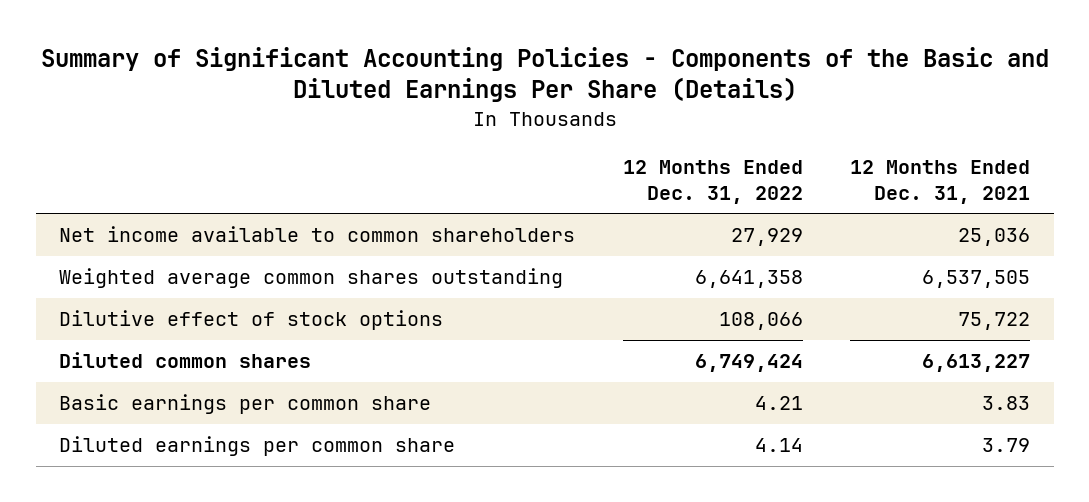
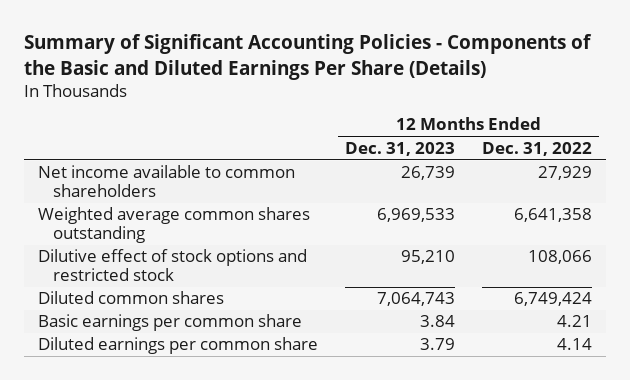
[850,160,1031,204] 12 Months Ended Dec. 31, 2021 -> none
none -> [344,141,455,156] Dec. 31, 2023
[59,310,444,331] Dilutive effect of stock options -> [37,249,307,282] Dilutive effect of stock options and restricted stock

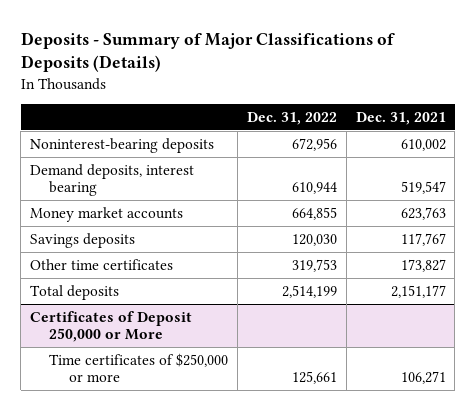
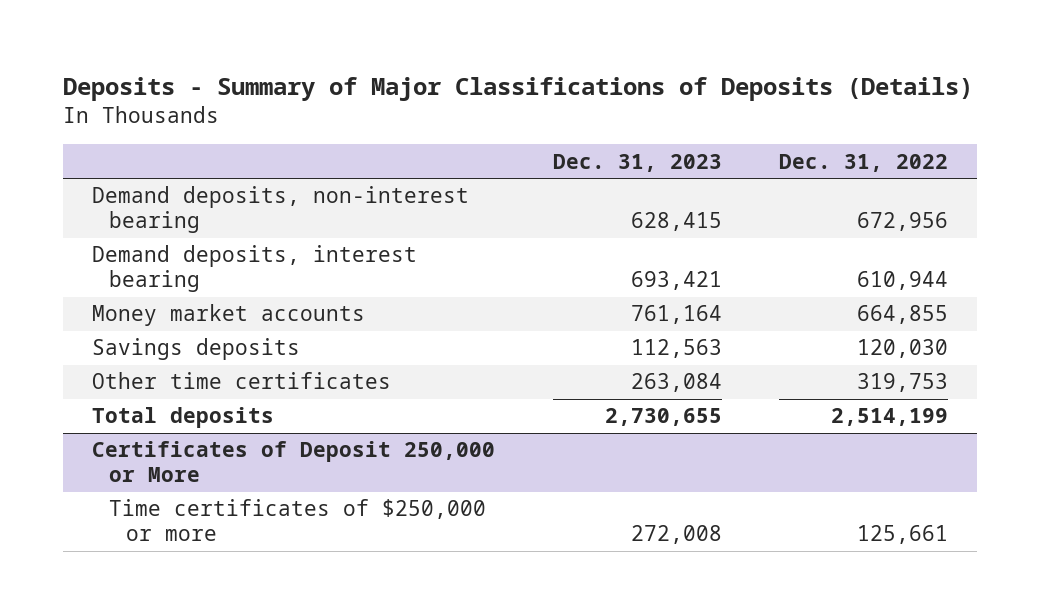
[355,111,446,125] Dec. 31, 2021 -> none
none -> [552,153,722,172] Dec. 31, 2023
[30,137,215,153] Noninterest-bearing deposits -> [91,186,469,234] Demand deposits, non-interest bearing

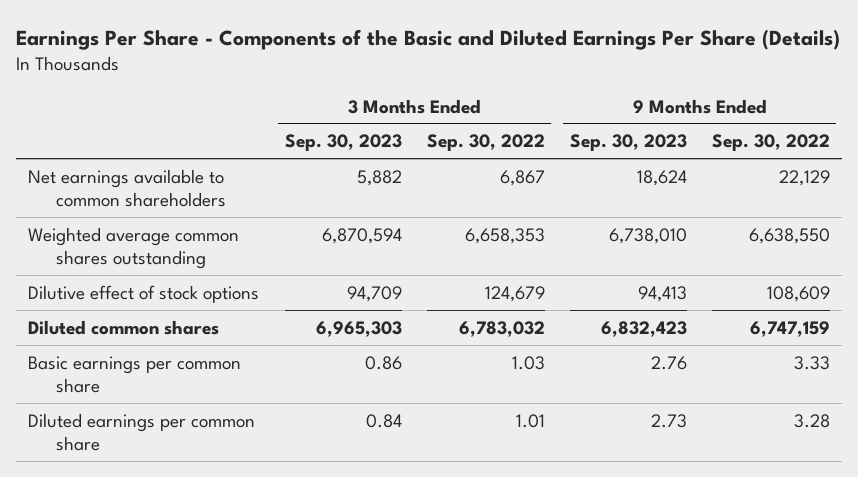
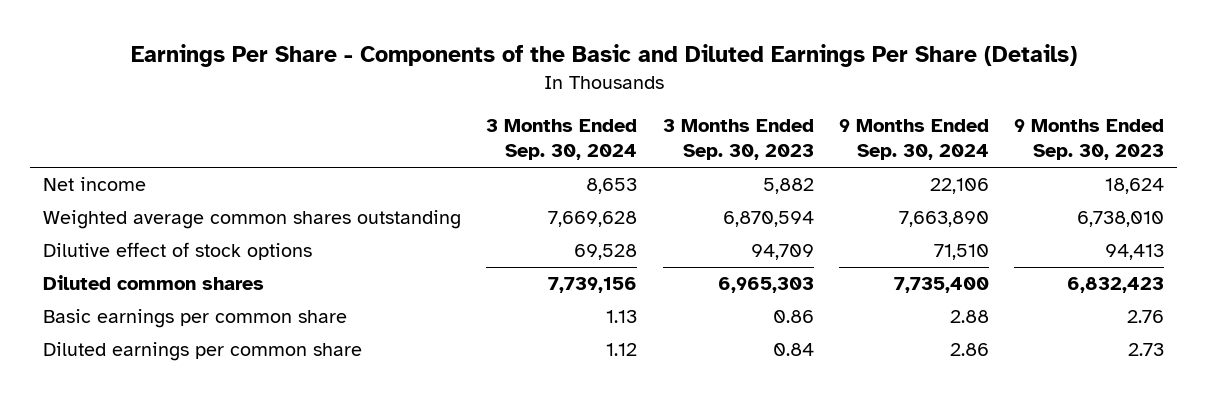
[426,134,545,152] Sep. 30, 2022 -> none
[711,134,830,152] Sep. 30, 2022 -> none
none -> [486,119,638,161] 3 Months Ended Sep. 30, 2024
none -> [838,119,989,161] 9 Months Ended Sep. 30, 2024
[28,168,227,207] Net earnings available to common shareholders -> [42,177,146,192] Net income

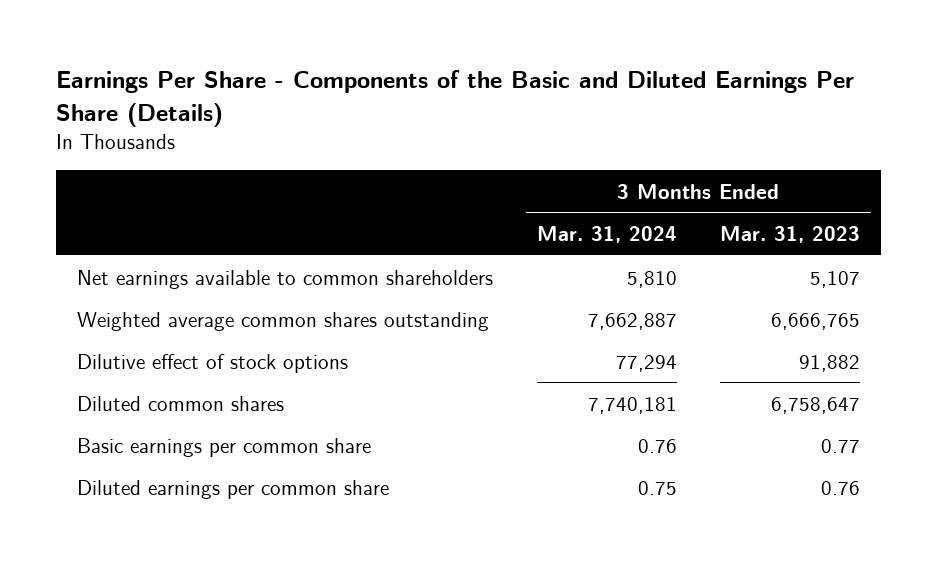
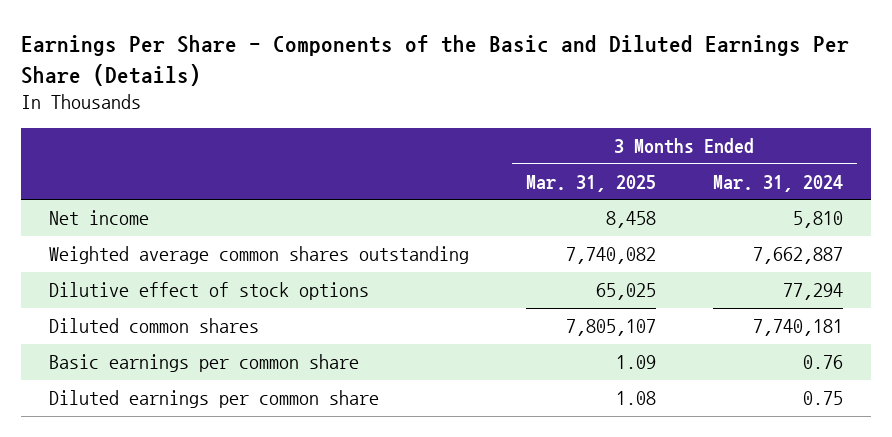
[719,226,860,244] Mar. 31, 2023 -> none
none -> [525,174,656,192] Mar. 31, 2025
[77,269,494,289] Net earnings available to common shareholders -> [49,210,150,226] Net income

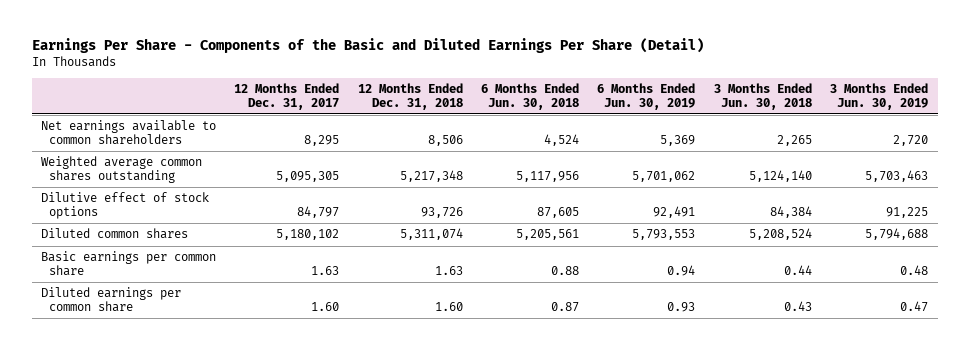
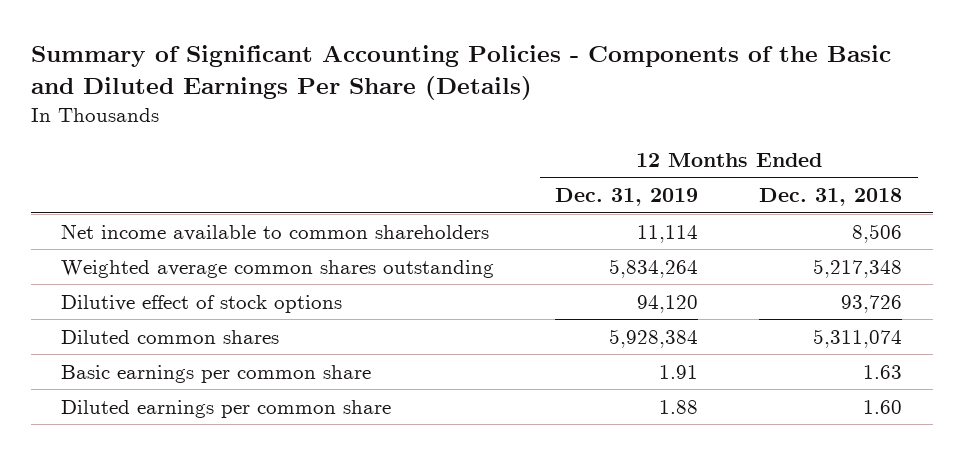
[31,37,704,53] Earnings Per Share - Components of the Basic and Diluted Earnings Per Share (Detail) -> [30,45,891,101] Summary of Significant Accounting Policies - Components of the Basic and Diluted Earnings Per Share (Details)
[234,83,340,110] 12 Months Ended Dec. 31, 2017 -> none
[481,83,580,110] 6 Months Ended Jun. 30, 2018 -> none
[597,83,696,110] 6 Months Ended Jun. 30, 2019 -> none
[713,83,812,110] 3 Months Ended Jun. 30, 2018 -> none
[830,83,929,110] 3 Months Ended Jun. 30, 2019 -> none
none -> [555,188,699,207] Dec. 31, 2019
[40,120,216,146] Net earnings available to common shareholders -> [61,223,490,241] Net income available to common shareholders

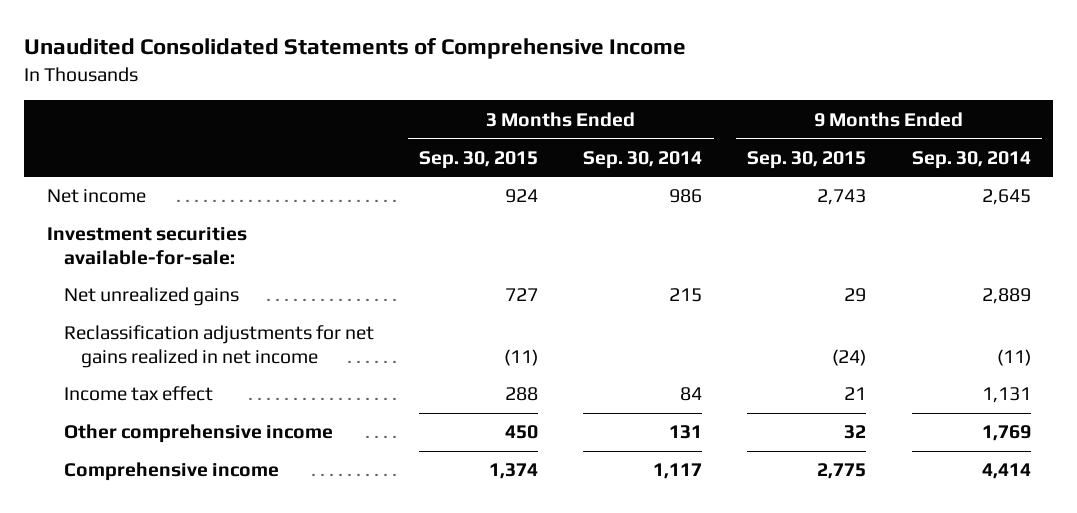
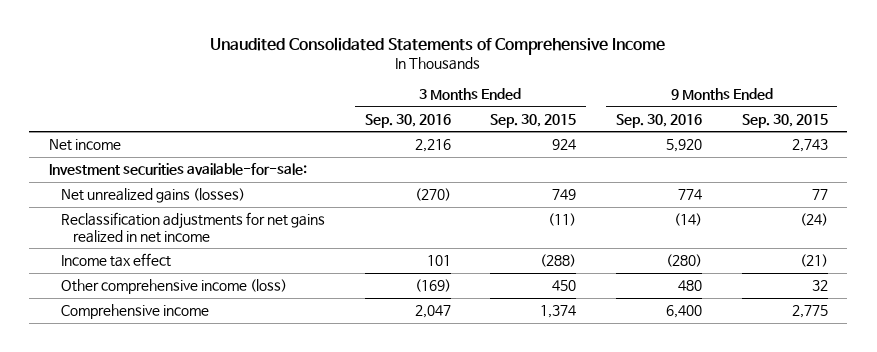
[583,150,703,169] Sep. 30, 2014 -> none
[911,150,1031,169] Sep. 30, 2014 -> none
none -> [364,113,451,128] Sep. 30, 2016
none -> [615,113,702,128] Sep. 30, 2016
[63,287,239,307] Net unrealized gains -> [61,188,246,204] Net unrealized gains (losses)
[505,288,539,302] 727 -> [552,189,577,201] 749
[844,288,867,303] 29 -> [811,189,828,201] 77
[505,387,539,402] 288 -> [540,254,577,268] (288)
[844,387,867,401] 21 -> [799,254,828,268] (21)
[63,424,333,444] Other comprehensive income -> [61,279,288,295] Other comprehensive income (loss)

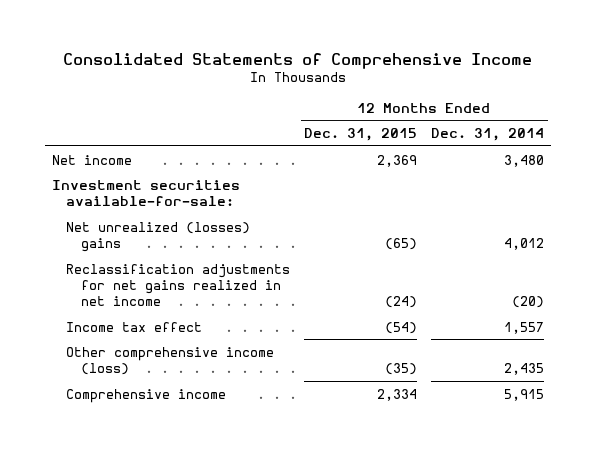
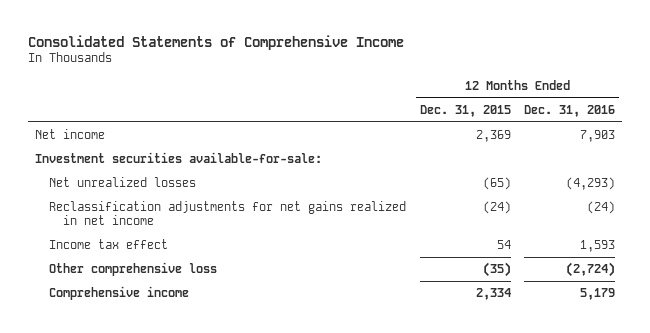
[431,127,545,141] Dec. 31, 2014 -> none
none -> [524,104,616,117] Dec. 31, 2016
[66,221,251,252] Net unrealized (losses) gains -> [49,176,197,187] Net unrealized losses
[385,321,418,334] (54) -> [496,239,511,249] 54
[66,346,275,375] Other comprehensive income (loss) -> [49,261,218,276] Other comprehensive loss

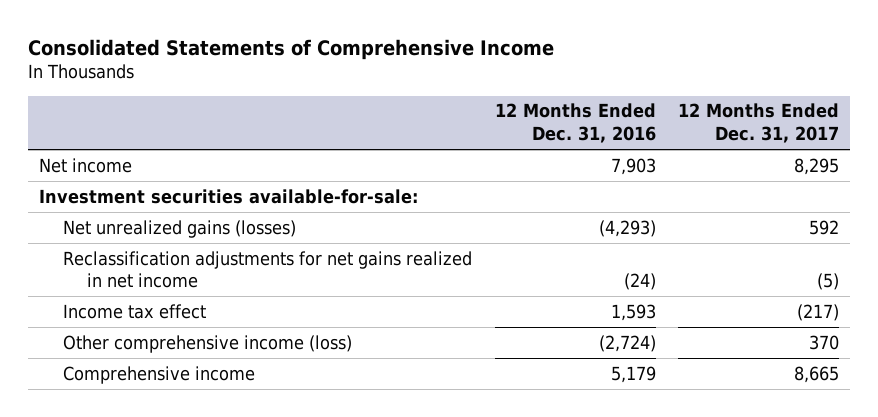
[419,104,511,117] Dec. 31, 2015 -> none
none -> [678,103,840,143] 12 Months Ended Dec. 31, 2017
[49,176,197,187] Net unrealized losses -> [63,219,297,238] Net unrealized gains (losses)
[49,261,218,276] Other comprehensive loss -> [63,334,353,353] Other comprehensive income (loss)

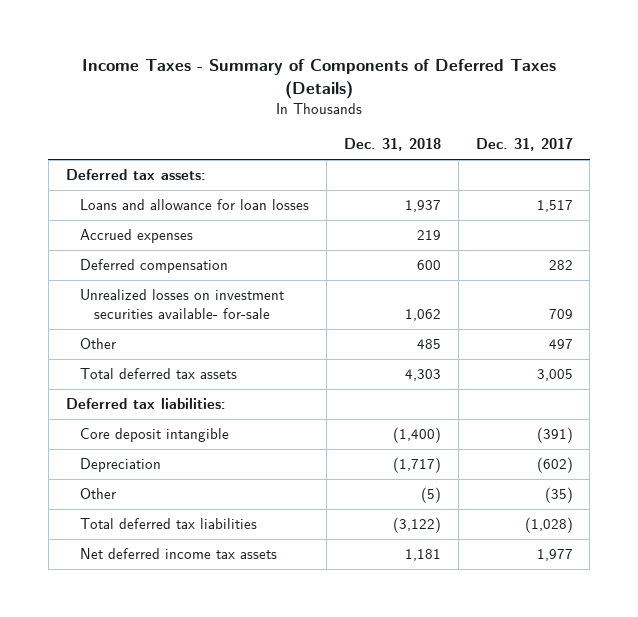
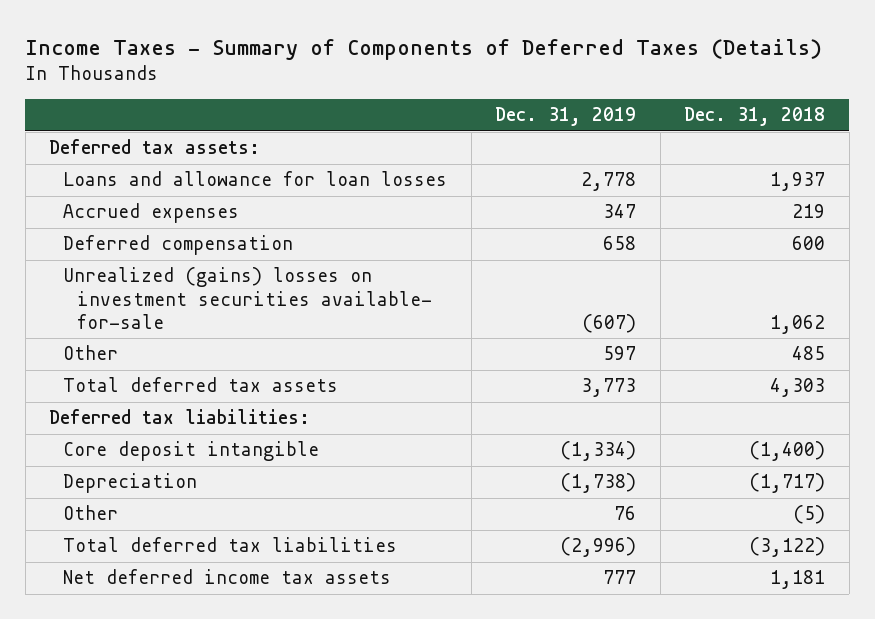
[475,138,573,152] Dec. 31, 2017 -> none
none -> [495,107,637,127] Dec. 31, 2019
[79,289,284,320] Unrealized losses on investment securities available- for-sale -> [63,267,433,329] Unrealized (gains) losses on investment securities available- for-sale

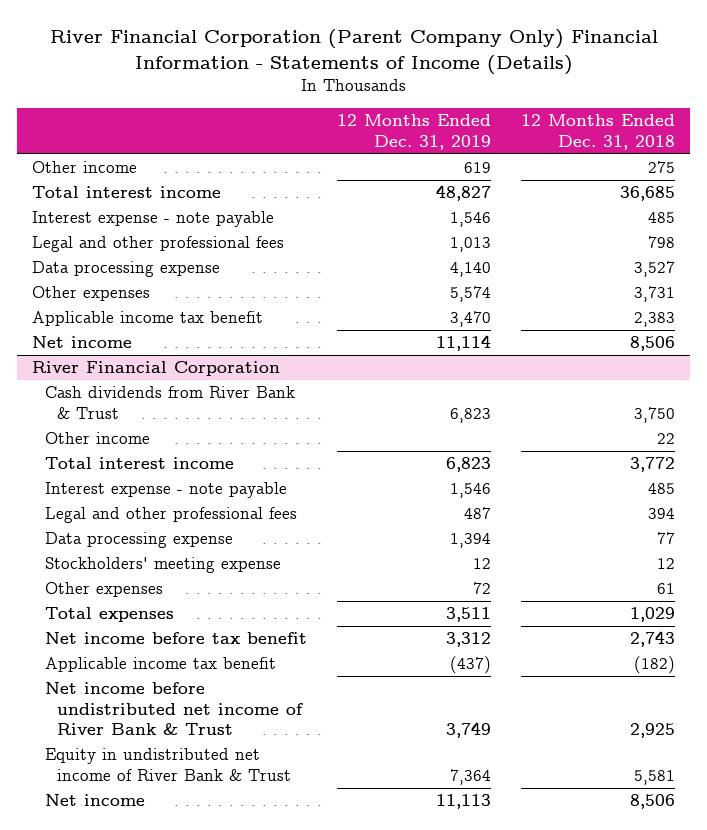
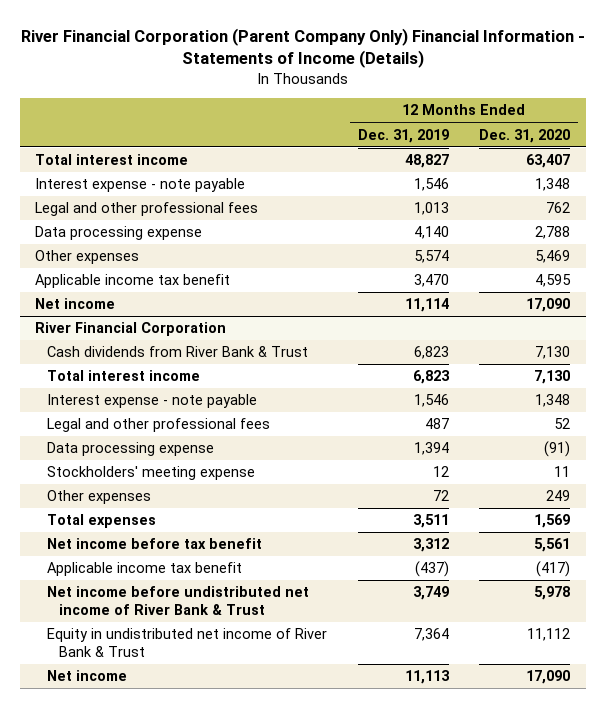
[521,114,676,150] 12 Months Ended Dec. 31, 2018 -> none
none -> [479,128,571,143] Dec. 31, 2020
[32,161,138,174] Other income -> none
[44,432,150,445] Other income -> none

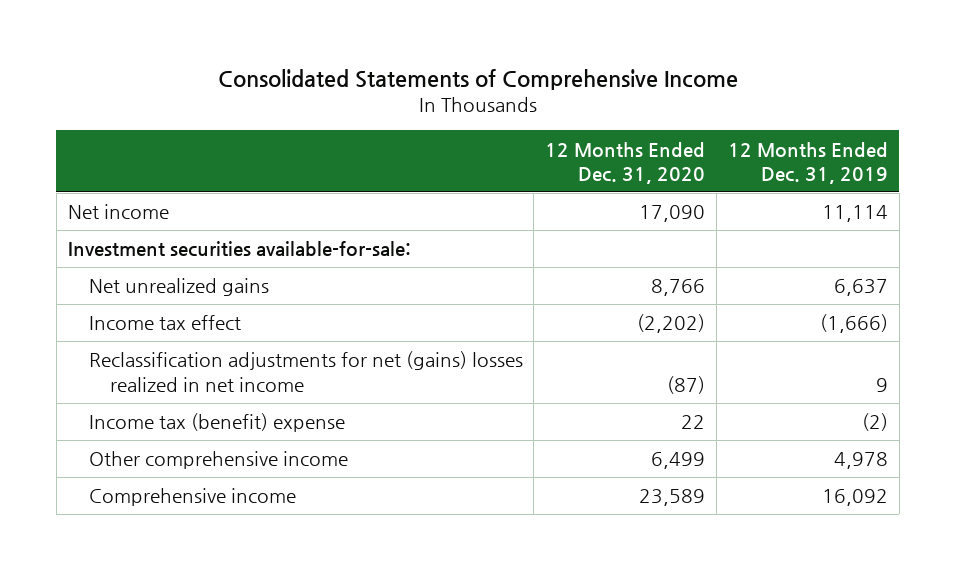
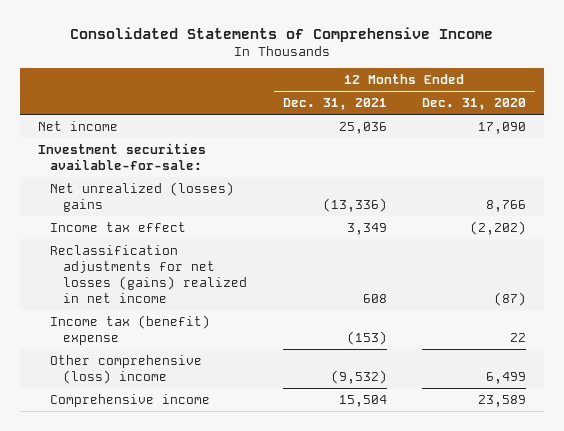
[727,141,888,185] 12 Months Ended Dec. 31, 2019 -> none
none -> [282,98,387,111] Dec. 31, 2021
[88,278,269,297] Net unrealized gains -> [50,181,235,212] Net unrealized (losses) gains
[88,351,523,392] Reclassification adjustments for net (gains) losses realized in net income -> [50,244,247,303] Reclassification adjustments for net losses (gains) realized in net income
[88,451,348,470] Other comprehensive income -> [50,354,203,384] Other comprehensive (loss) income

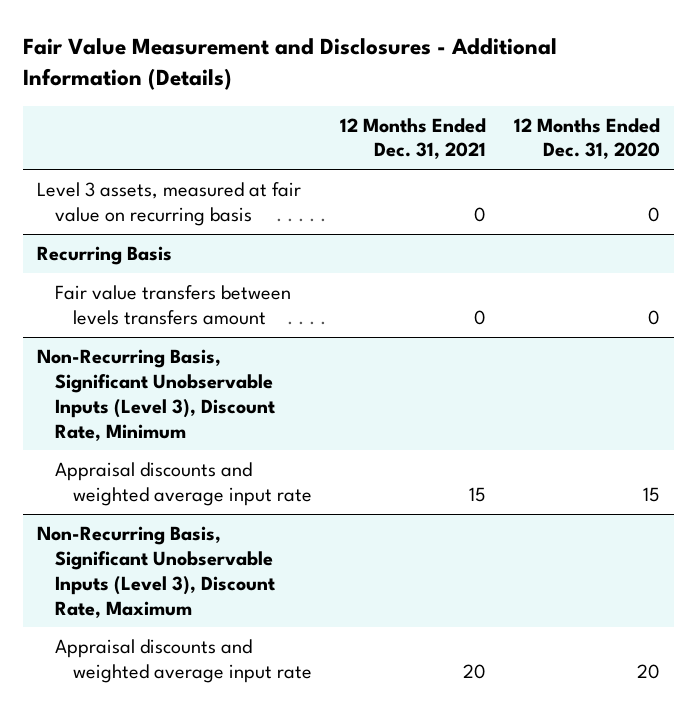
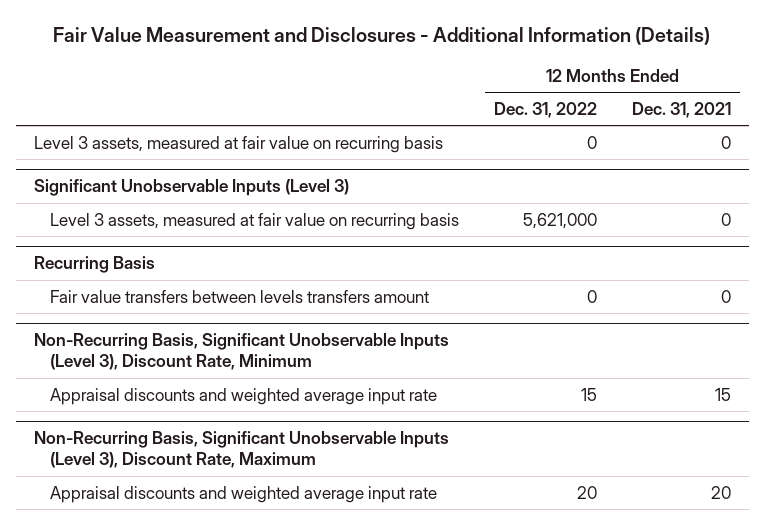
[514,117,661,160] 12 Months Ended Dec. 31, 2020 -> none
none -> [494,101,598,118] Dec. 31, 2022
none -> [33,179,349,197] Significant Unobservable Inputs (Level 3)
none -> [50,212,460,230] Level 3 assets, measured at fair value on recurring basis

